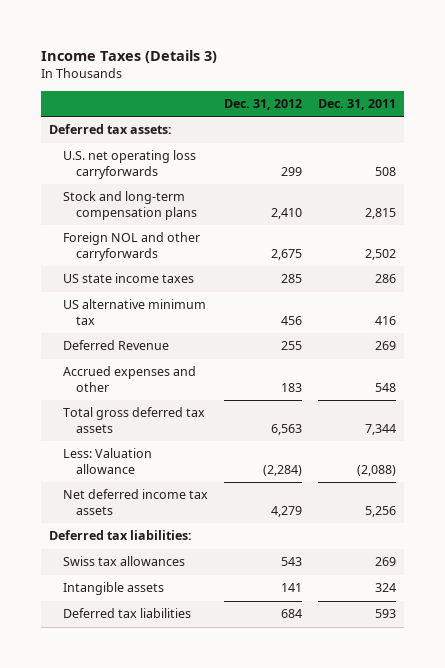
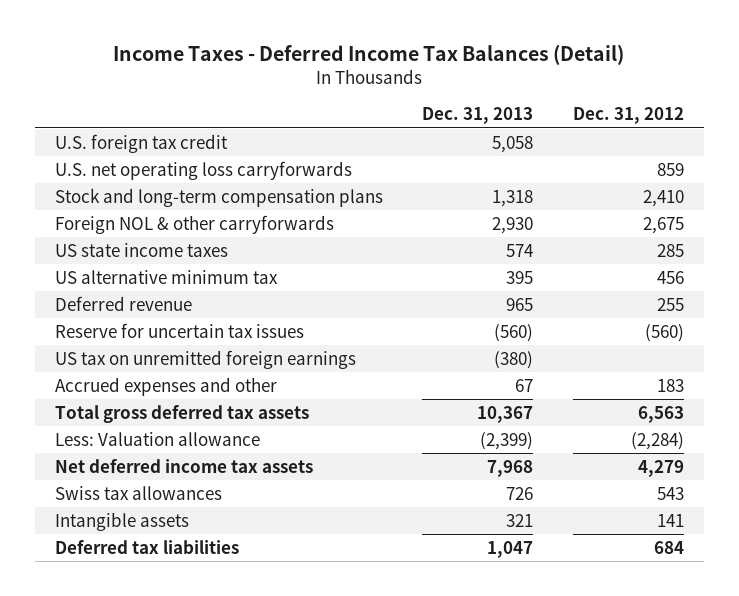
[41,49,218,63] Income Taxes (Details 3) -> [113,44,625,66] Income Taxes - Deferred Income Tax Balances (Detail)
[317,98,396,110] Dec. 31, 2011 -> none
none -> [422,107,534,125] Dec. 31, 2013
[49,124,173,135] Deferred tax assets: -> none
none -> [54,133,228,153] U.S. foreign tax credit
[280,166,302,176] 299 -> [657,162,685,176] 859
[62,232,200,261] Foreign NOL and other carryforwards -> [54,214,334,234] Foreign NOL & other carryforwards
[62,340,169,351] Deferred Revenue -> [54,295,192,311] Deferred revenue
none -> [54,322,304,338] Reserve for uncertain tax issues
none -> [54,349,356,369] US tax on unremitted foreign earnings
[49,530,193,541] Deferred tax liabilities: -> none

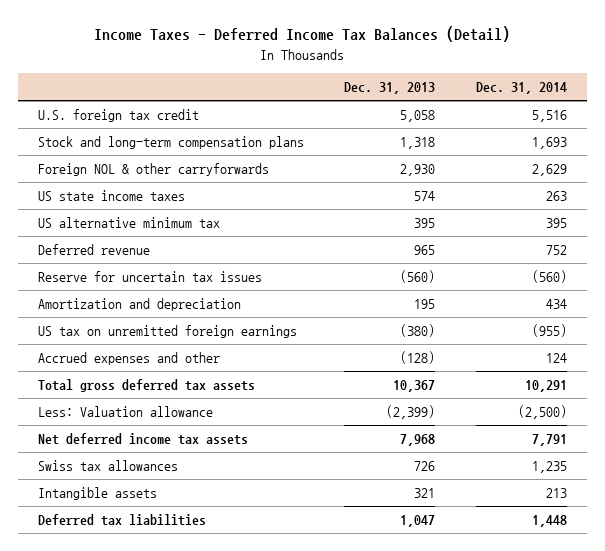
[573,107,685,125] Dec. 31, 2012 -> none
none -> [475,81,567,94] Dec. 31, 2014
[54,160,352,180] U.S. net operating loss carryforwards -> none
none -> [37,298,241,312] Amortization and depreciation
[515,378,534,392] 67 -> [400,351,436,365] (128)

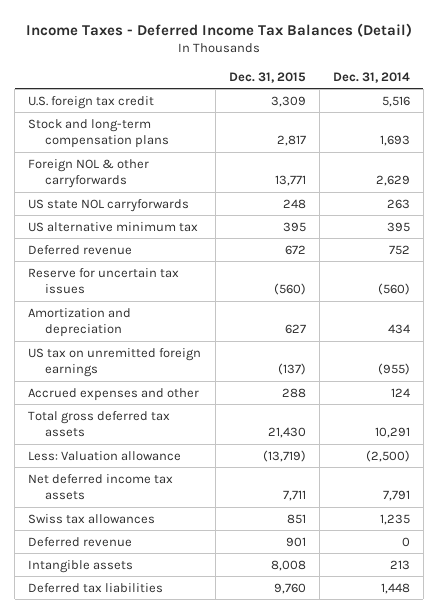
[344,81,436,94] Dec. 31, 2013 -> none
none -> [228,71,306,83] Dec. 31, 2015
[37,190,185,202] US state income taxes -> [28,198,190,212] US state NOL carryforwards
none -> [28,536,133,547] Deferred revenue

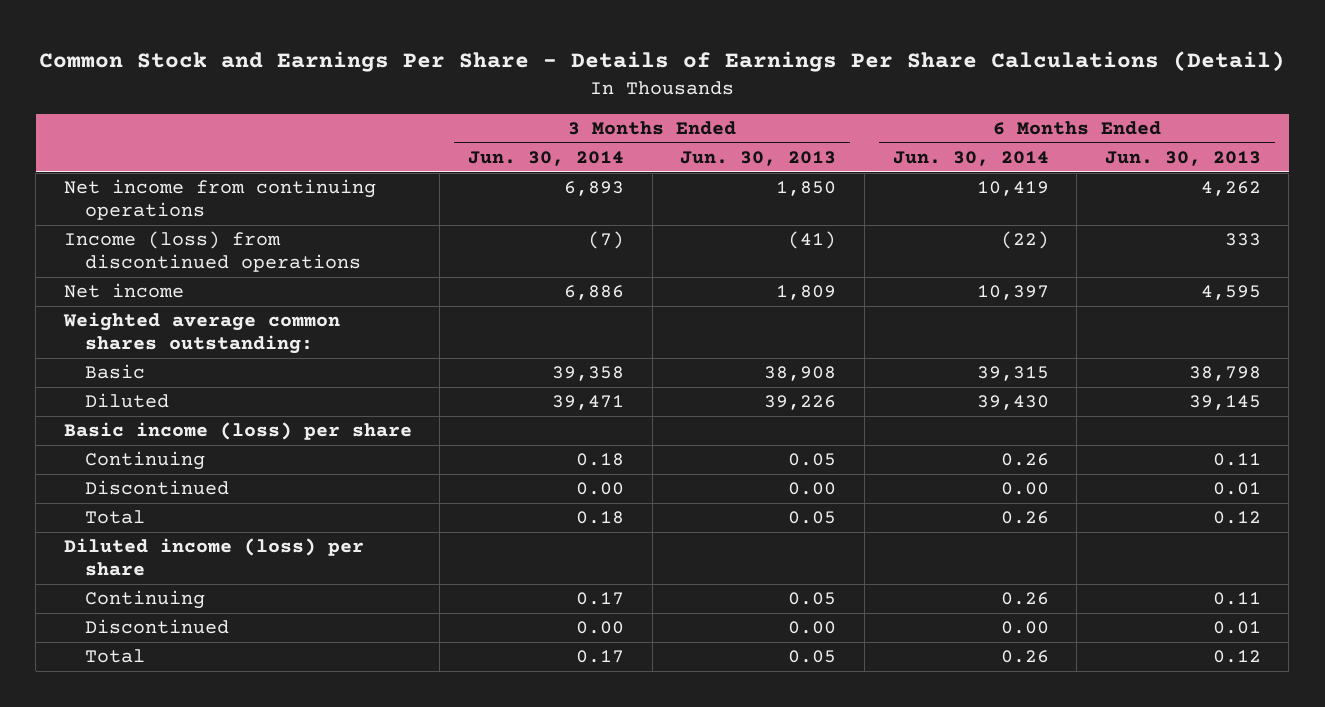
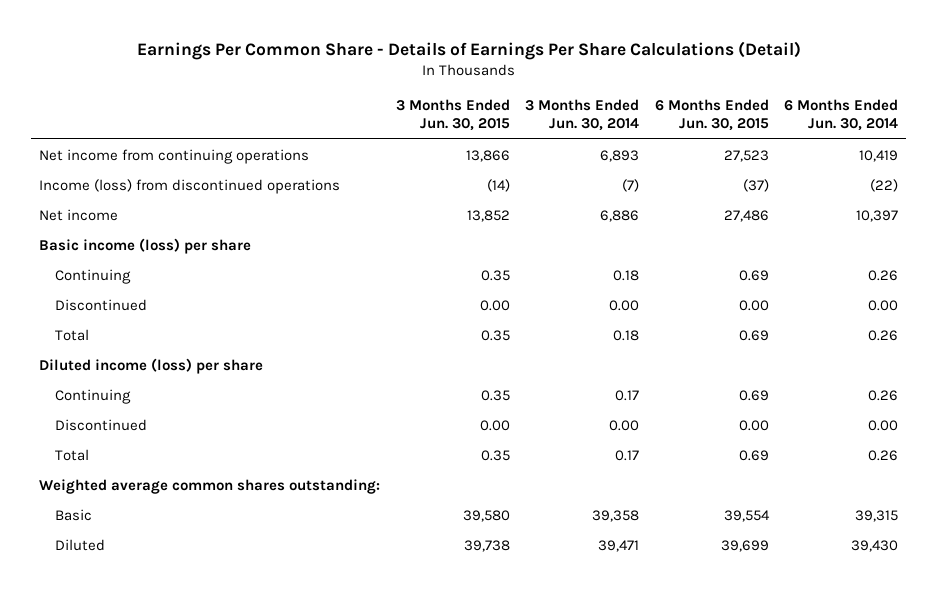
[39,50,1286,72] Common Stock and Earnings Per Share - Details of Earnings Per Share Calculations (Detail) -> [136,40,801,60] Earnings Per Common Share - Details of Earnings Per Share Calculations (Detail)
[680,151,837,167] Jun. 30, 2013 -> none
[1104,151,1261,167] Jun. 30, 2013 -> none
none -> [395,98,510,132] 3 Months Ended Jun. 30, 2015
none -> [654,98,769,132] 6 Months Ended Jun. 30, 2015
[62,312,340,355] Weighted average common shares outstanding: -> [39,478,381,494] Weighted average common shares outstanding:
[85,364,146,380] Basic -> [55,508,93,521] Basic
[85,393,170,409] Diluted -> [55,538,106,551] Diluted

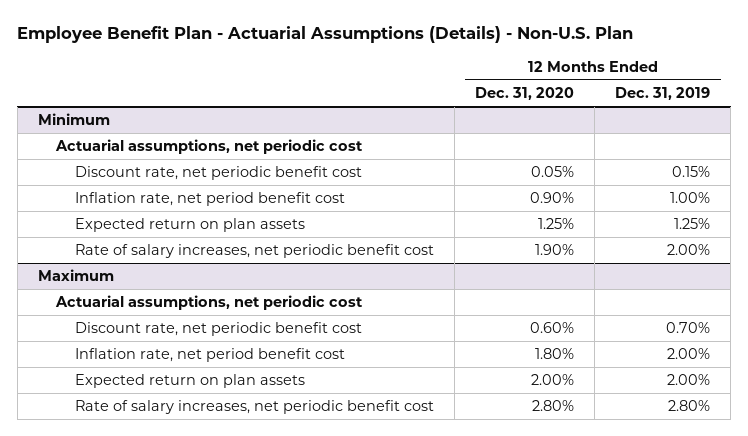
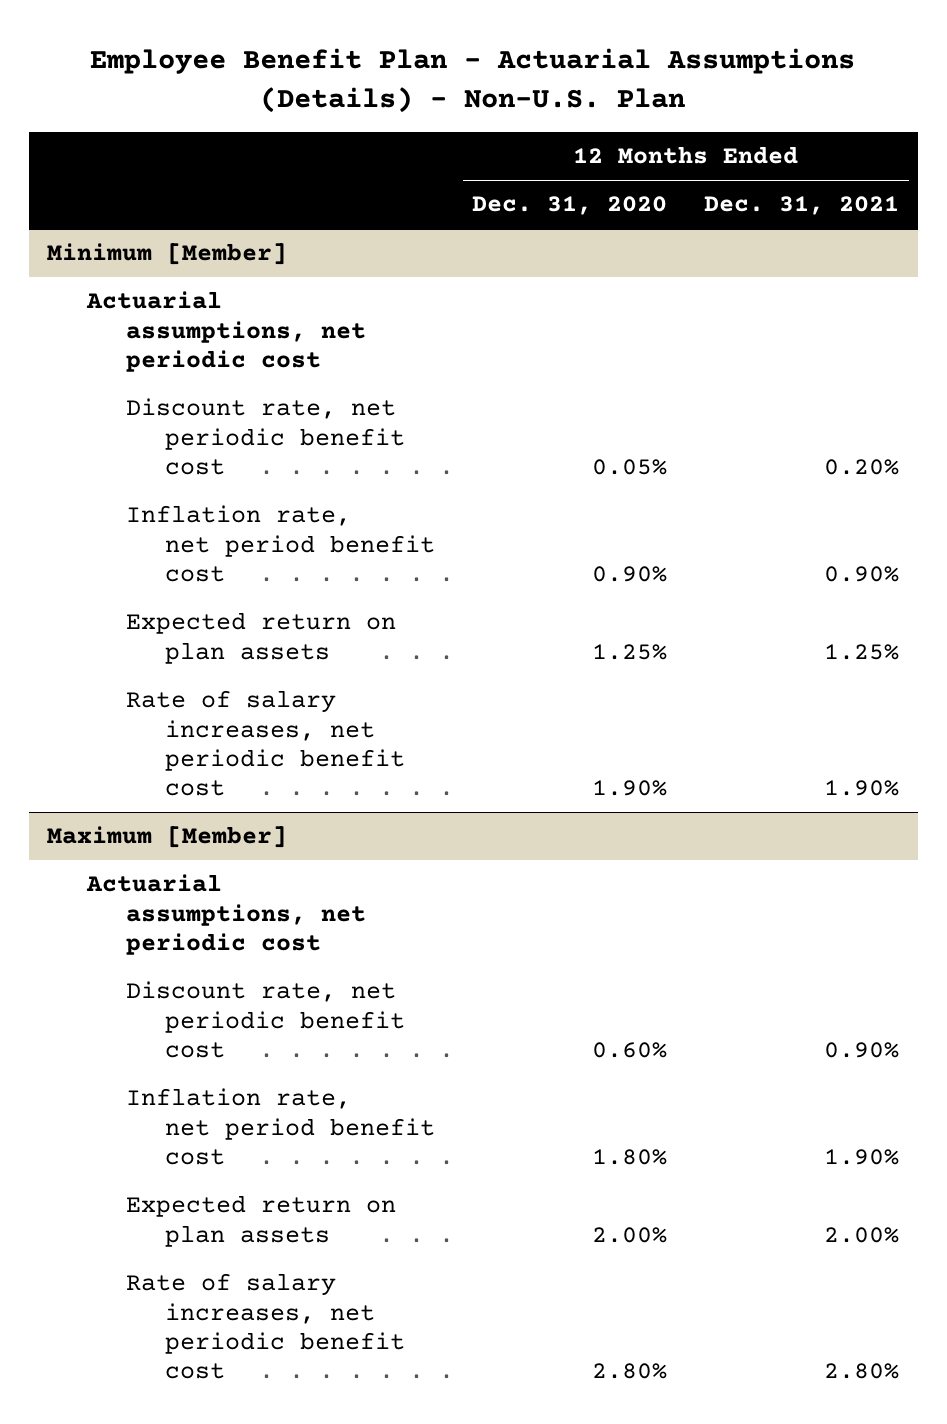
[615,87,711,101] Dec. 31, 2019 -> none
none -> [704,196,900,216] Dec. 31, 2021
[37,113,110,126] Minimum -> [47,243,288,266] Minimum [Member]
[37,269,114,282] Maximum -> [47,826,288,849] Maximum [Member]

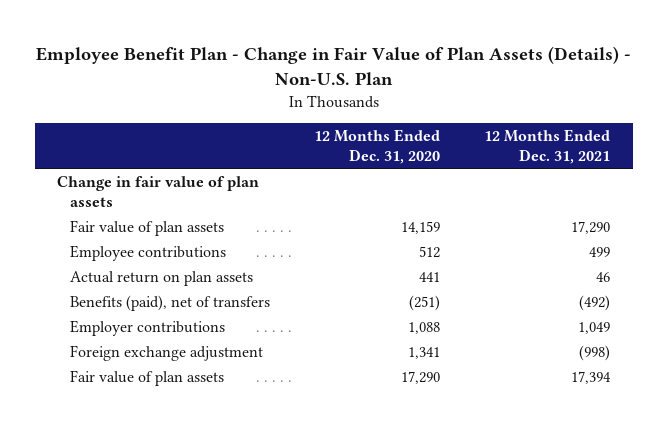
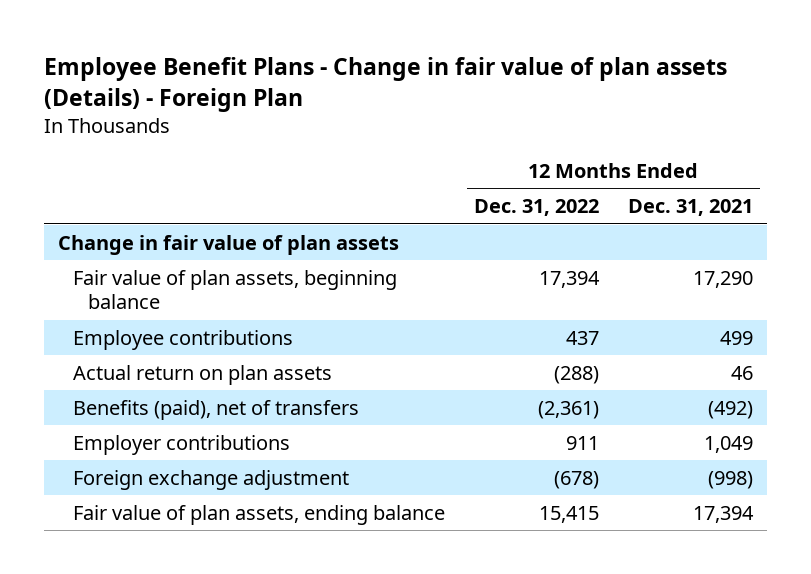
[35,45,631,86] Employee Benefit Plan - Change in Fair Value of Plan Assets (Details) - Non-U.S. Plan -> [43,56,727,113] Employee Benefit Plans - Change in fair value of plan assets (Details) - Foreign Plan
[314,128,441,165] 12 Months Ended Dec. 31, 2020 -> none
none -> [473,199,599,217] Dec. 31, 2022
[69,219,224,236] Fair value of plan assets -> [72,269,397,310] Fair value of plan assets, beginning balance
[69,369,224,386] Fair value of plan assets -> [72,504,445,525] Fair value of plan assets, ending balance

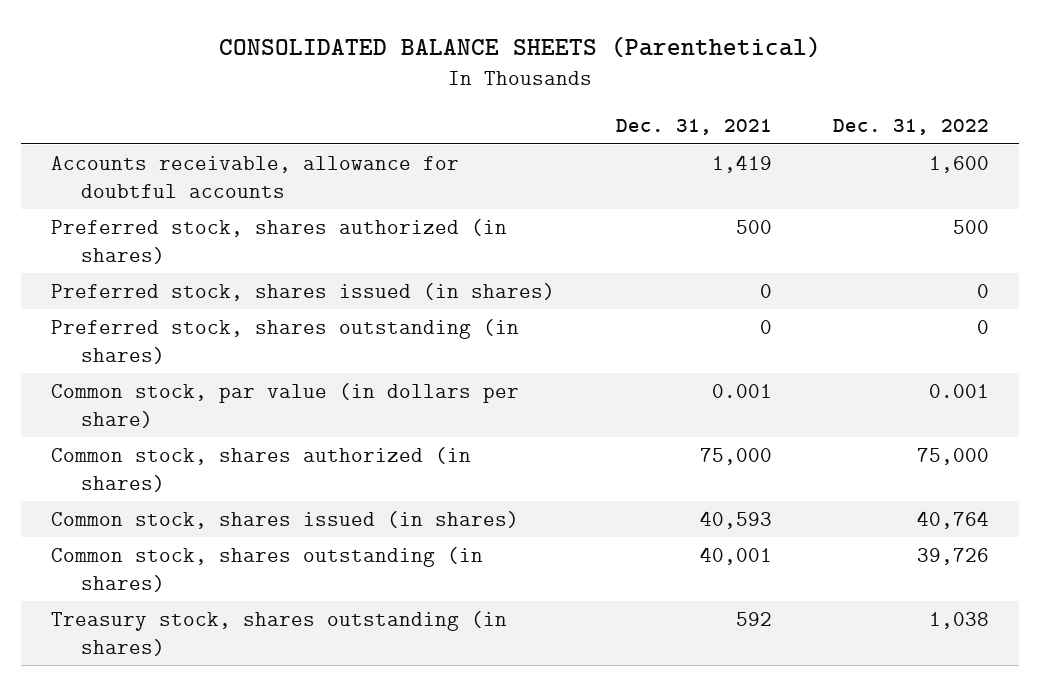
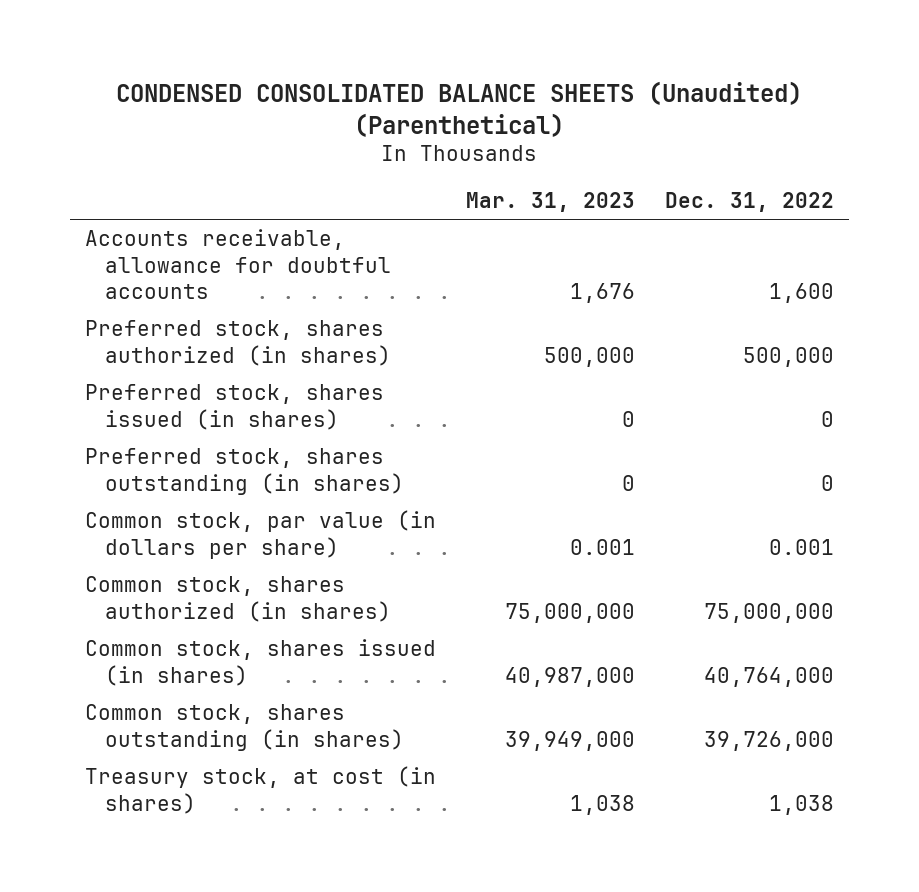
[219,36,822,59] CONSOLIDATED BALANCE SHEETS (Parenthetical) -> [116,80,803,137] CONDENSED CONSOLIDATED BALANCE SHEETS (Unaudited) (Parenthetical)
[616,119,773,136] Dec. 31, 2021 -> none
none -> [465,192,635,213] Mar. 31, 2023
[952,219,989,234] 500 -> [742,346,834,367] 500,000
[916,447,989,465] 75,000 -> [703,602,834,623] 75,000,000
[916,510,989,529] 40,764 -> [703,666,834,687] 40,764,000
[916,547,989,565] 39,726 -> [703,730,834,751] 39,726,000
[51,610,508,656] Treasury stock, shares outstanding (in shares) -> [84,766,436,814] Treasury stock, at cost (in shares)

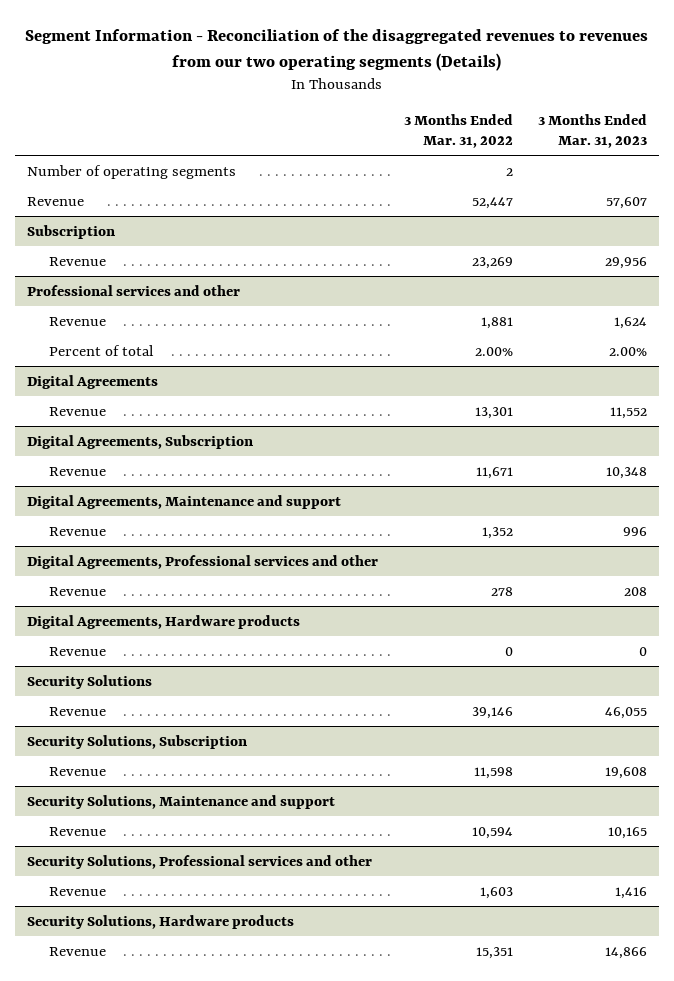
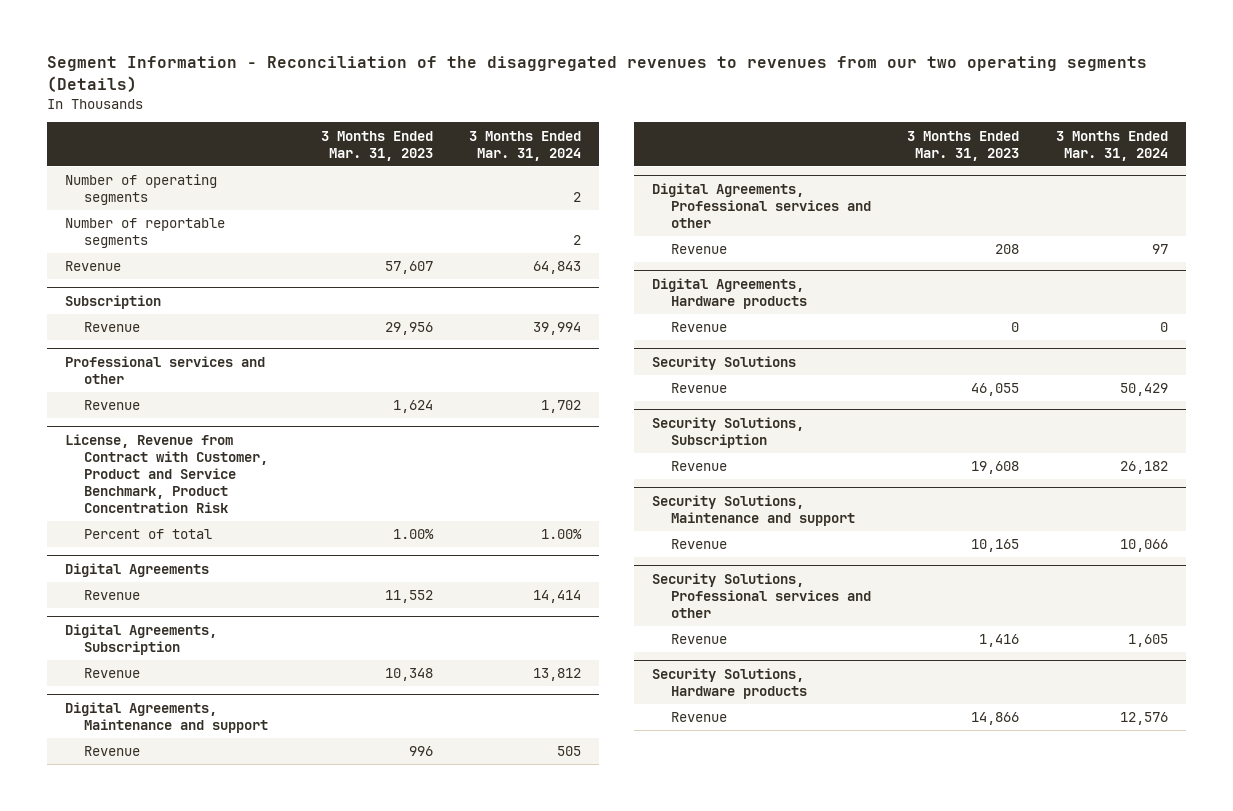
[403,114,513,149] 3 Months Ended Mar. 31, 2022 -> none
none -> [468,130,581,161] 3 Months Ended Mar. 31, 2024
none -> [64,218,225,249] Number of reportable segments
none -> [64,433,269,514] License, Revenue from Contract with Customer, Product and Service Benchmark, Product Concentration Risk
[608,346,647,356] 2.00% -> [392,529,434,540] 1.00%

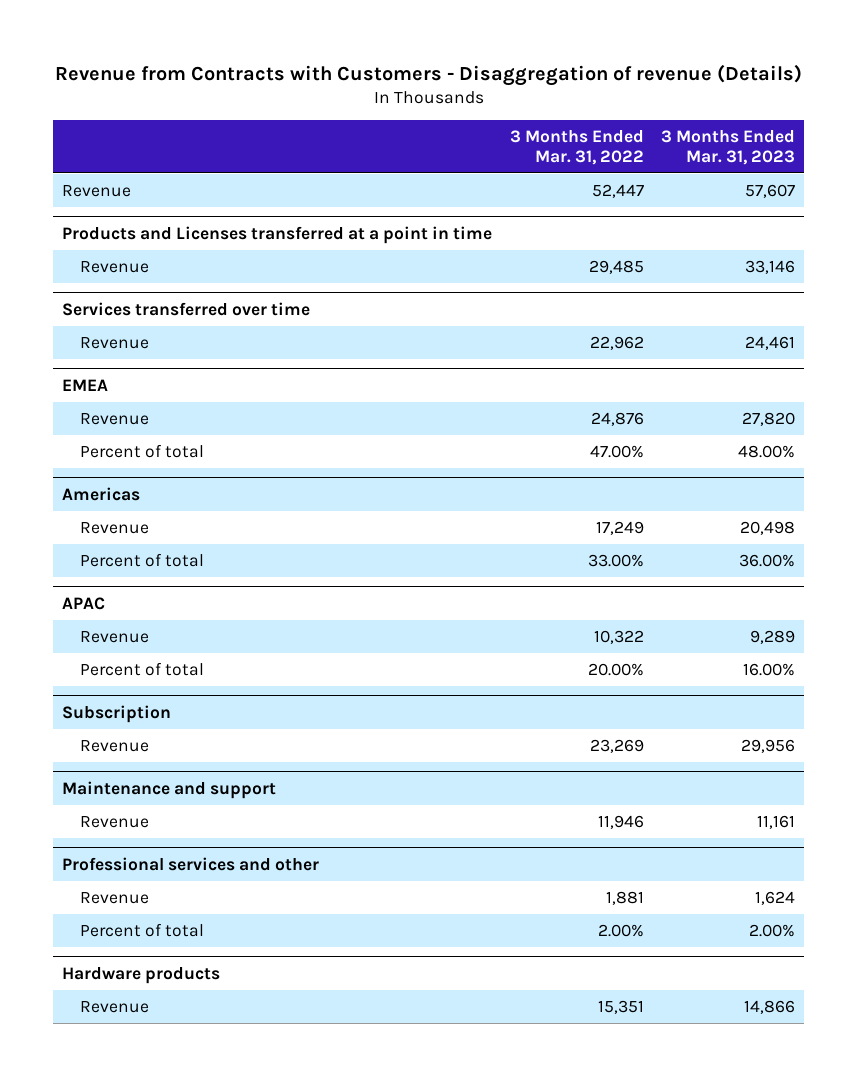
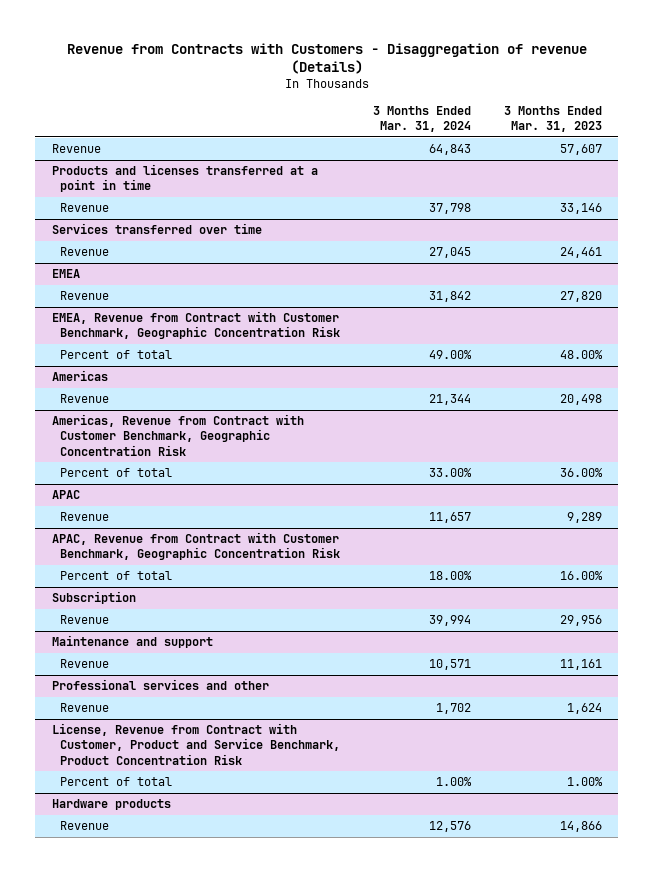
[509,130,644,166] 3 Months Ended Mar. 31, 2022 -> none
none -> [373,105,472,133] 3 Months Ended Mar. 31, 2024
[61,225,492,244] Products and Licenses transferred at a point in time -> [51,164,318,193] Products and licenses transferred at a point in time
none -> [51,311,341,340] EMEA, Revenue from Contract with Customer Benchmark, Geographic Concentration Risk
none -> [51,414,304,456] Americas, Revenue from Contract with Customer Benchmark, Geographic Concentration Risk
none -> [51,532,341,561] APAC, Revenue from Contract with Customer Benchmark, Geographic Concentration Risk
none -> [51,723,341,765] License, Revenue from Contract with Customer, Product and Service Benchmark, Product Concentration Risk
[749,923,796,937] 2.00% -> [566,777,603,787] 1.00%

